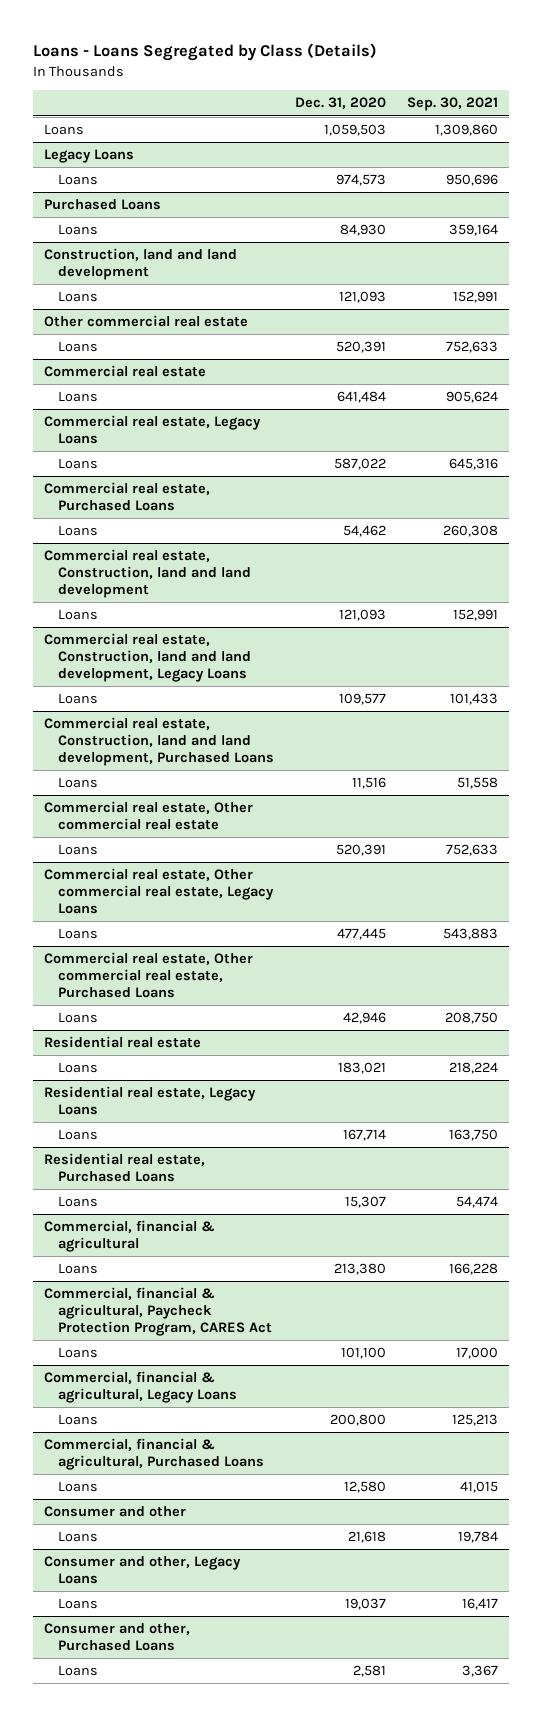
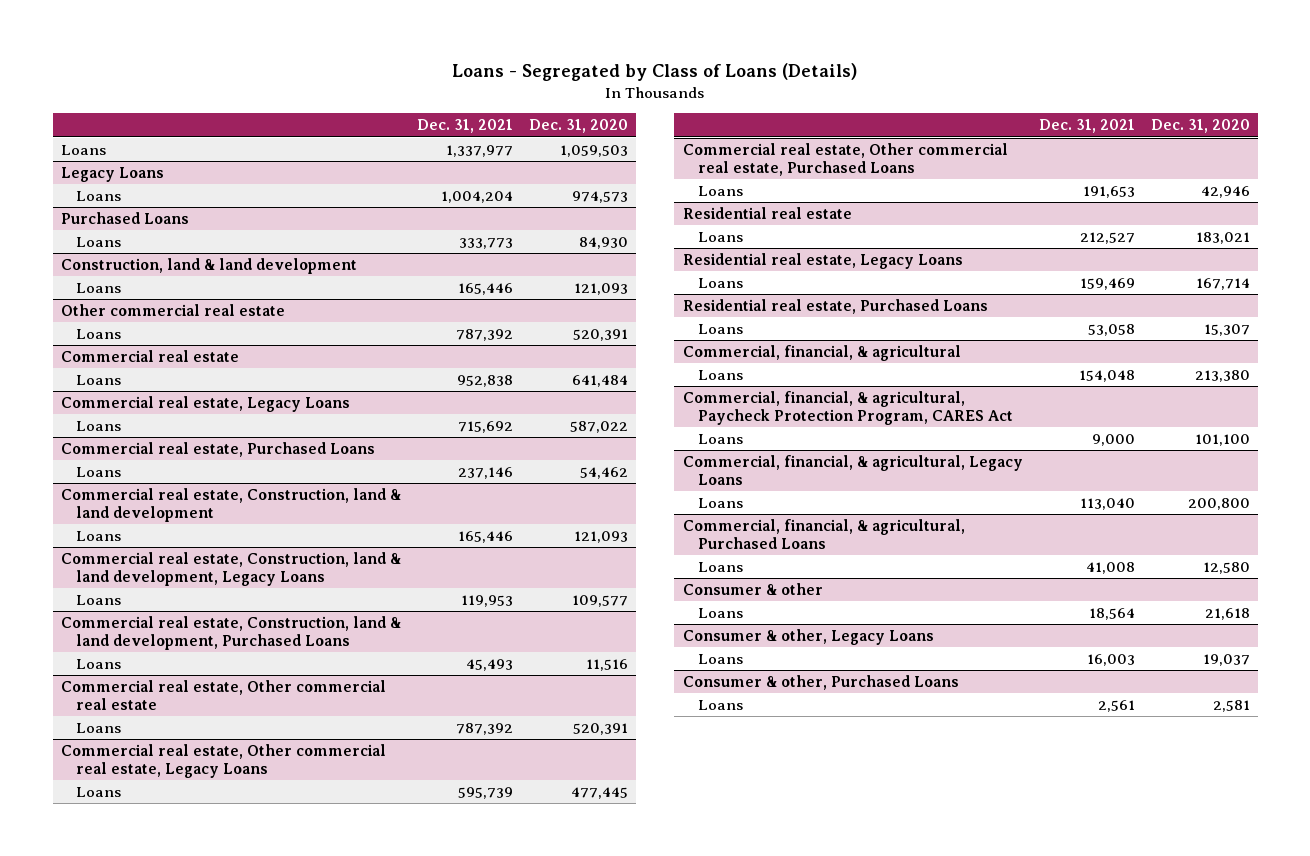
[33,42,378,61] Loans - Loans Segregated by Class (Details) -> [452,62,858,81] Loans - Segregated by Class of Loans (Details)
[407,97,499,112] Sep. 30, 2021 -> none
none -> [416,119,513,134] Dec. 31, 2021
[43,248,237,281] Construction, land and land development -> [60,258,357,275] Construction, land & land development
[43,549,252,598] Commercial real estate, Construction, land and land development -> [60,488,401,522] Commercial real estate, Construction, land & land development
[43,633,252,682] Commercial real estate, Construction, land and land development, Legacy Loans -> [60,552,401,586] Commercial real estate, Construction, land & land development, Legacy Loans
[43,717,275,766] Commercial real estate, Construction, land and land development, Purchased Loans -> [60,616,401,650] Commercial real estate, Construction, land & land development, Purchased Loans
[43,1220,215,1253] Commercial, financial & agricultural -> [682,345,961,362] Commercial, financial, & agricultural
[43,1287,273,1336] Commercial, financial & agricultural, Paycheck Protection Program, CARES Act -> [682,391,1013,425] Commercial, financial, & agricultural, Paycheck Protection Program, CARES Act
[43,1371,238,1404] Commercial, financial & agricultural, Legacy Loans -> [682,455,1023,485] Commercial, financial, & agricultural, Legacy Loans
[43,1438,265,1471] Commercial, financial & agricultural, Purchased Loans -> [682,519,965,549] Commercial, financial, & agricultural, Purchased Loans
[43,1506,186,1518] Consumer and other -> [682,583,823,596] Consumer & other
[43,1556,241,1585] Consumer and other, Legacy Loans -> [682,629,934,646] Consumer & other, Legacy Loans
[43,1623,190,1652] Consumer and other, Purchased Loans -> [682,675,959,691] Consumer & other, Purchased Loans

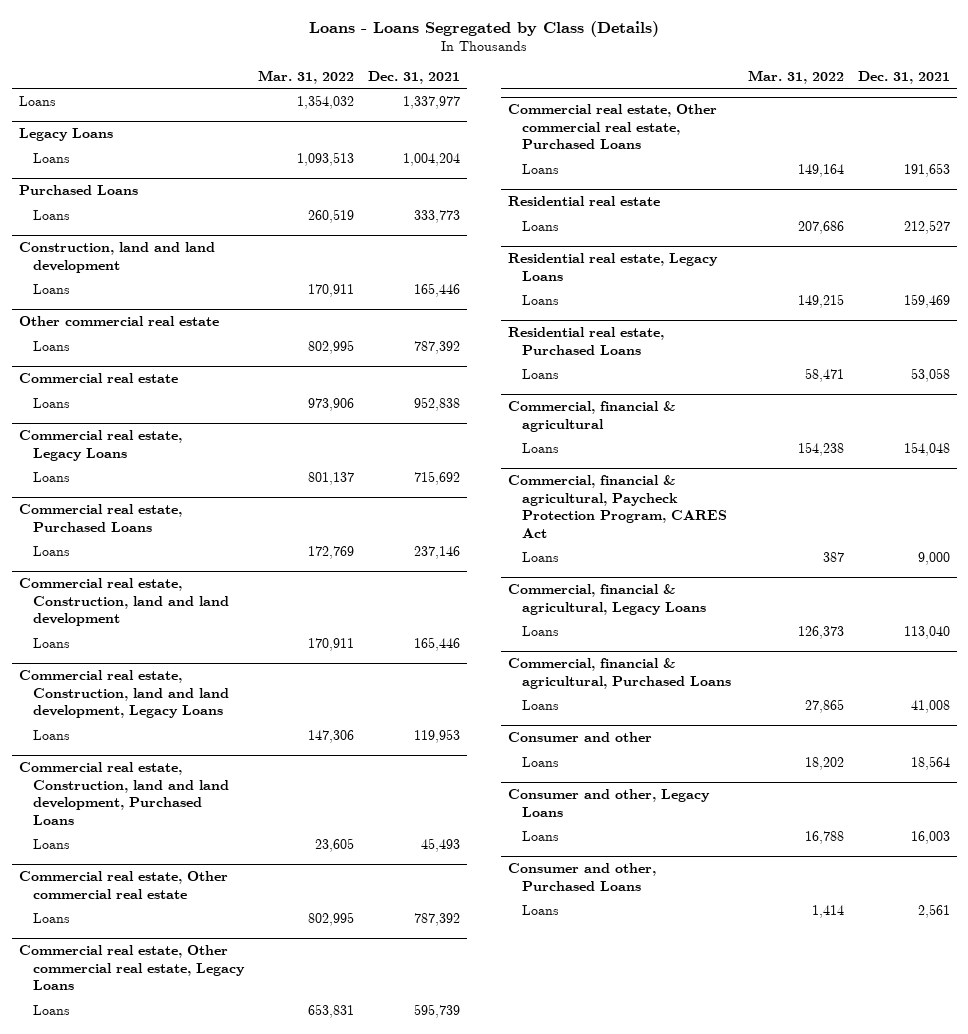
[452,62,858,81] Loans - Segregated by Class of Loans (Details) -> [309,20,660,37] Loans - Loans Segregated by Class (Details)
[528,119,628,134] Dec. 31, 2020 -> none
none -> [258,69,355,84] Mar. 31, 2022
[60,258,357,275] Construction, land & land development -> [18,242,215,273] Construction, land and land development
[60,488,401,522] Commercial real estate, Construction, land & land development -> [18,578,230,627] Commercial real estate, Construction, land and land development
[60,552,401,586] Commercial real estate, Construction, land & land development, Legacy Loans -> [18,670,230,719] Commercial real estate, Construction, land and land development, Legacy Loans
[60,616,401,650] Commercial real estate, Construction, land & land development, Purchased Loans -> [18,762,230,825] Commercial real estate, Construction, land and land development, Purchased Loans
[682,345,961,362] Commercial, financial, & agricultural -> [508,401,677,432] Commercial, financial & agricultural
[682,391,1013,425] Commercial, financial, & agricultural, Paycheck Protection Program, CARES Act -> [508,475,728,538] Commercial, financial & agricultural, Paycheck Protection Program, CARES Act
[682,455,1023,485] Commercial, financial, & agricultural, Legacy Loans -> [508,584,707,615] Commercial, financial & agricultural, Legacy Loans
[682,519,965,549] Commercial, financial, & agricultural, Purchased Loans -> [508,658,732,689] Commercial, financial & agricultural, Purchased Loans
[682,583,823,596] Consumer & other -> [508,732,653,743] Consumer and other
[682,629,934,646] Consumer & other, Legacy Loans -> [508,789,711,817] Consumer and other, Legacy Loans
[682,675,959,691] Consumer & other, Purchased Loans -> [508,863,657,891] Consumer and other, Purchased Loans

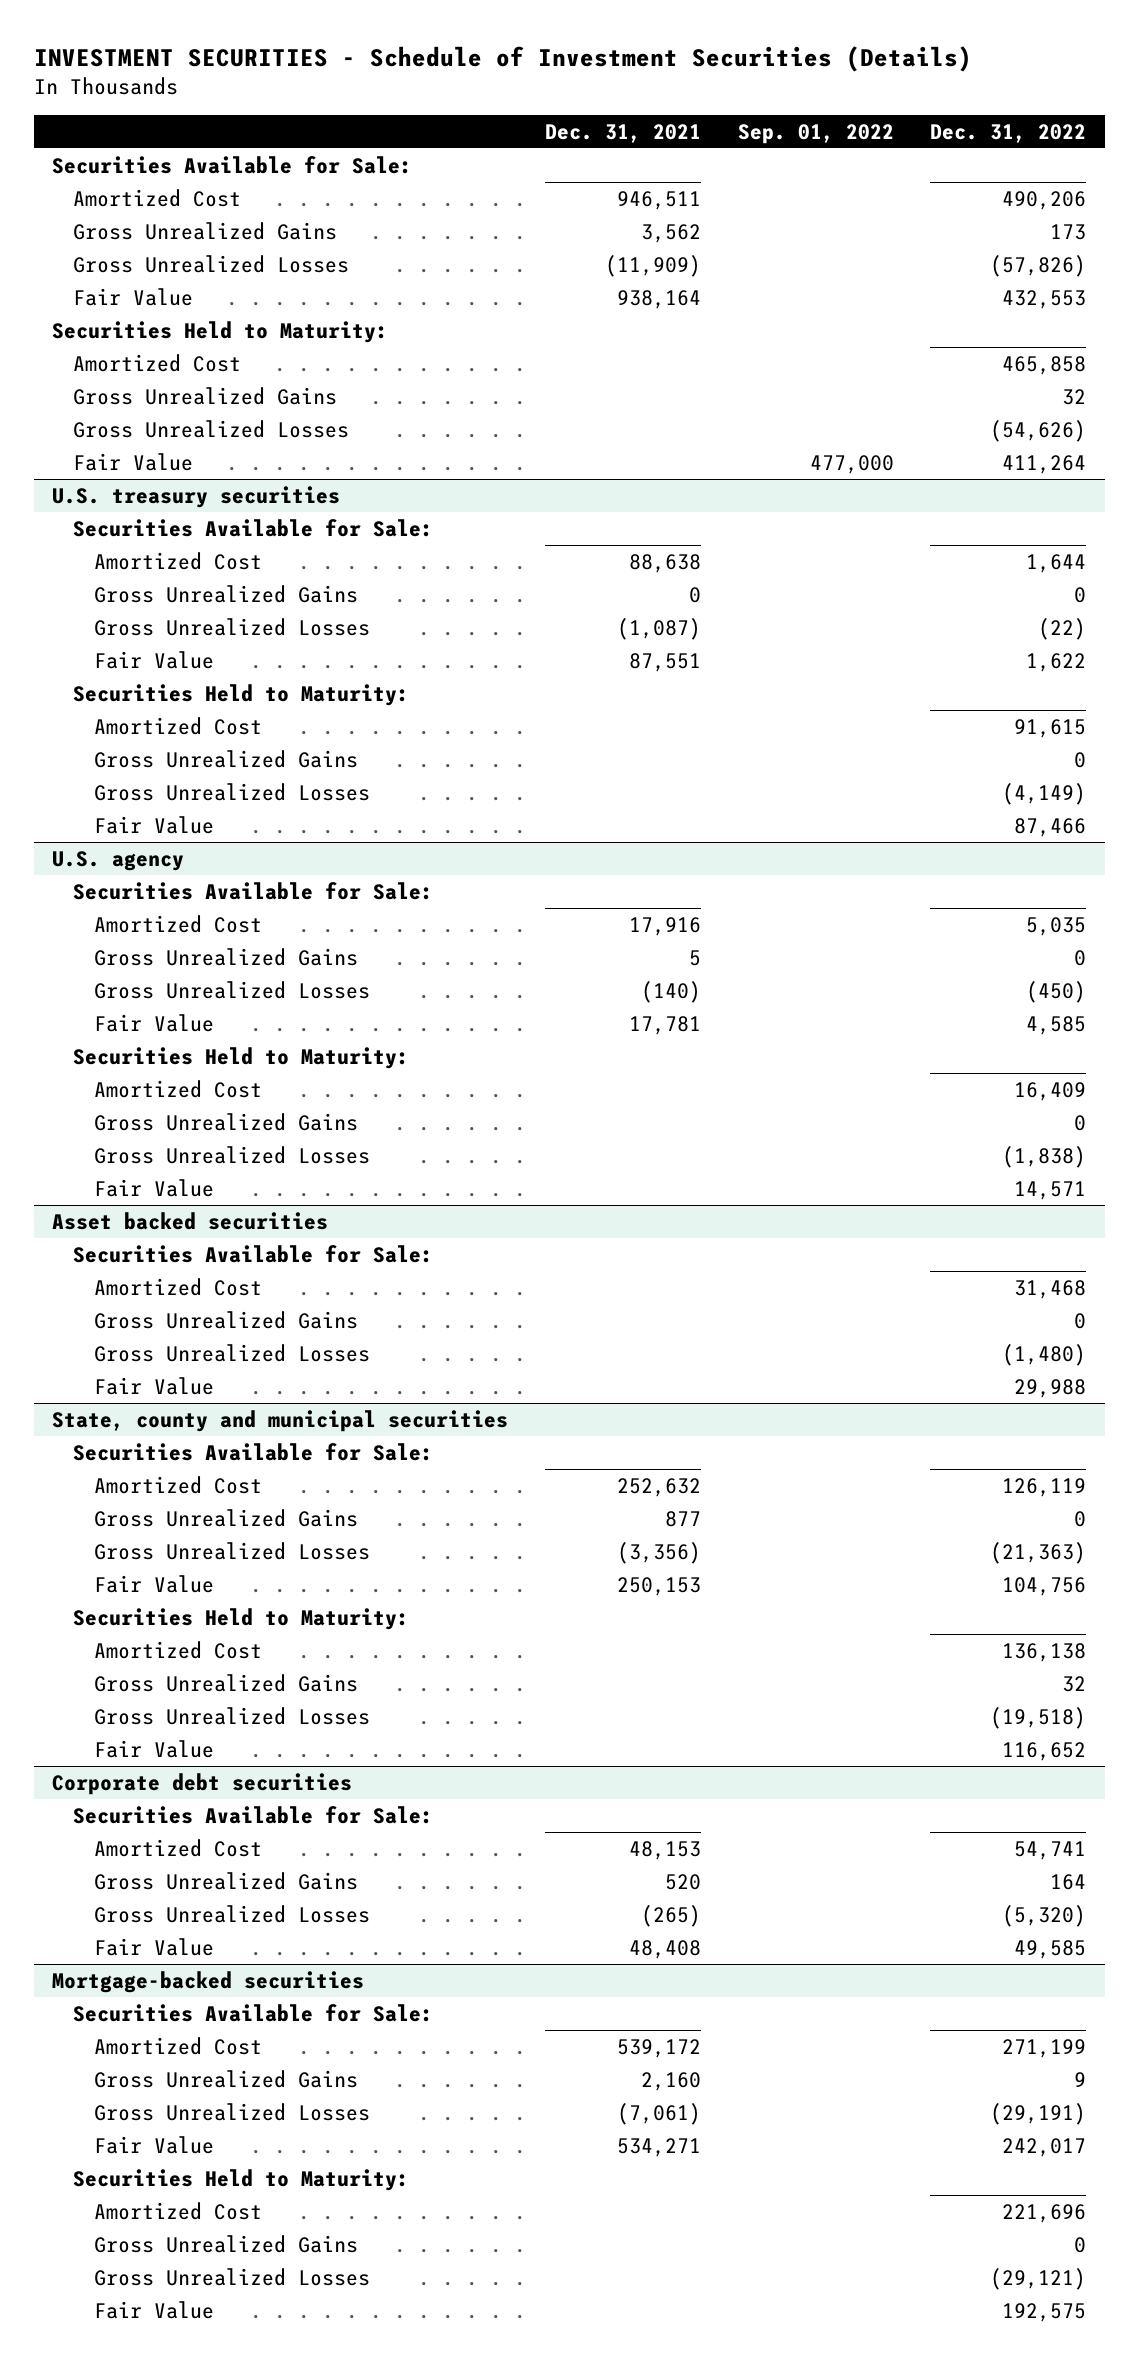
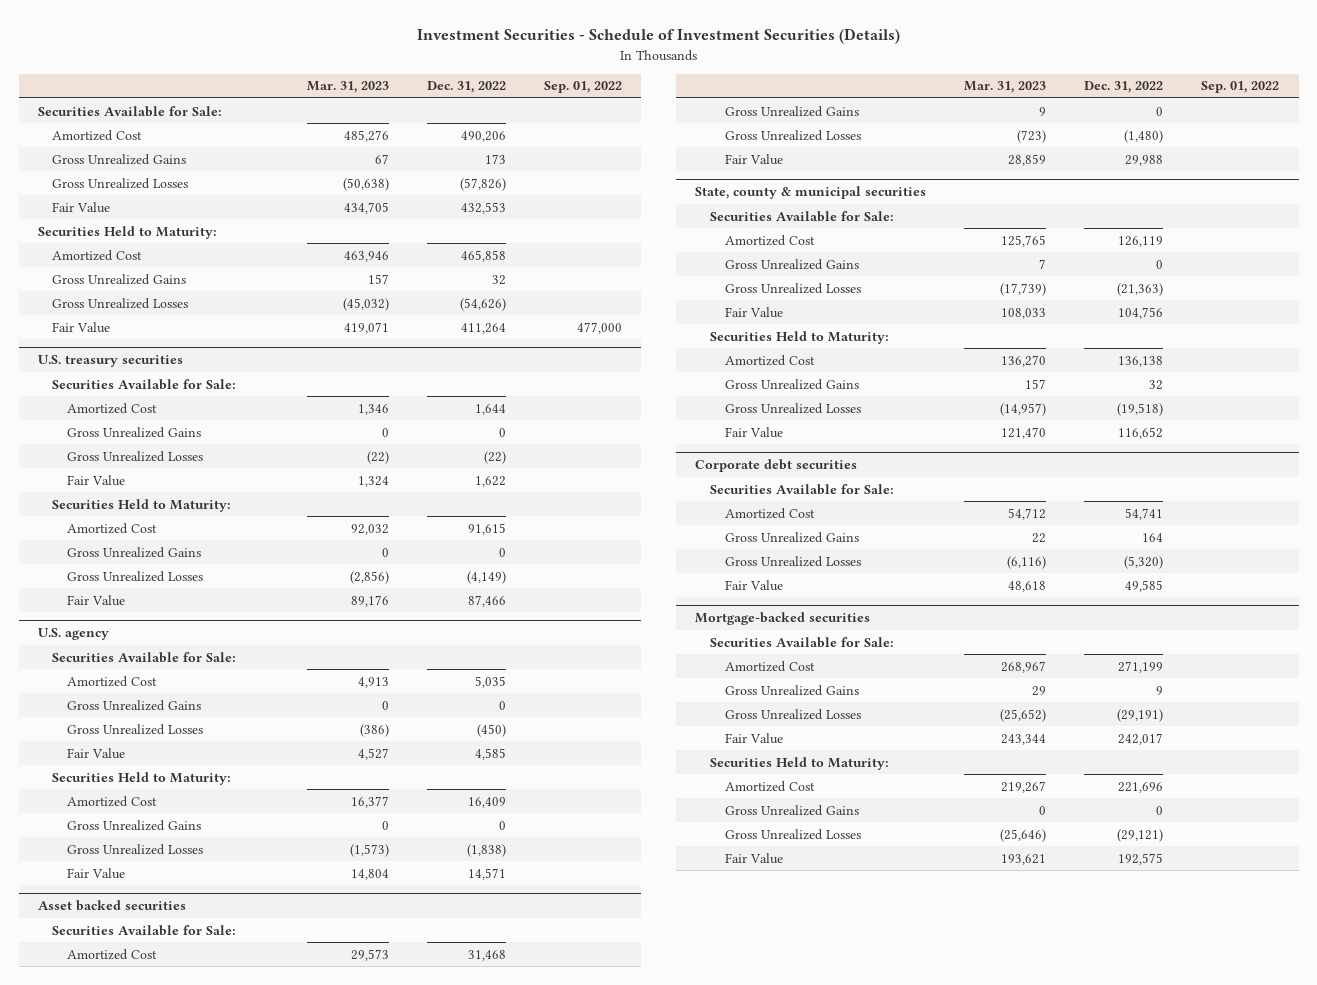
[33,45,972,72] INVESTMENT SECURITIES - Schedule of Investment Securities (Details) -> [416,28,900,45] Investment Securities - Schedule of Investment Securities (Details)
[544,123,701,143] Dec. 31, 2021 -> none
none -> [306,81,389,94] Mar. 31, 2023
[51,1409,508,1432] State, county and municipal securities -> [695,186,927,200] State, county & municipal securities

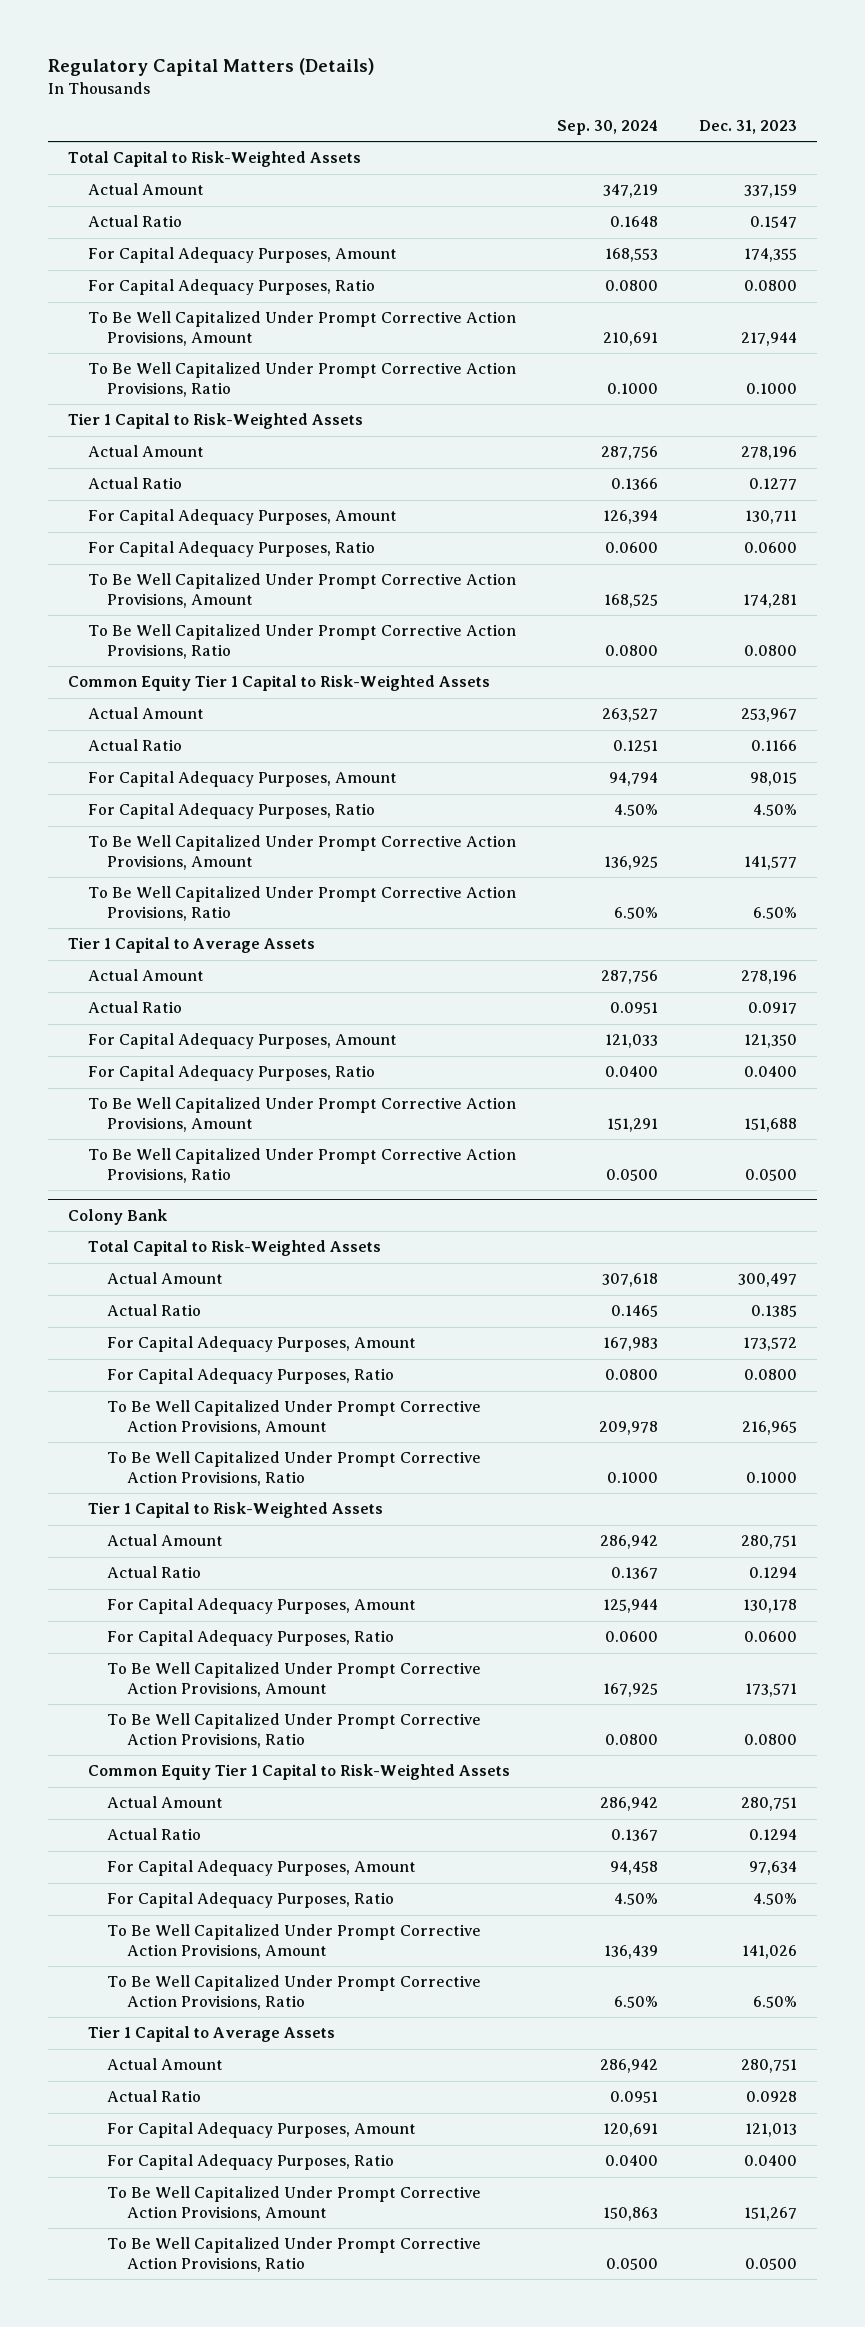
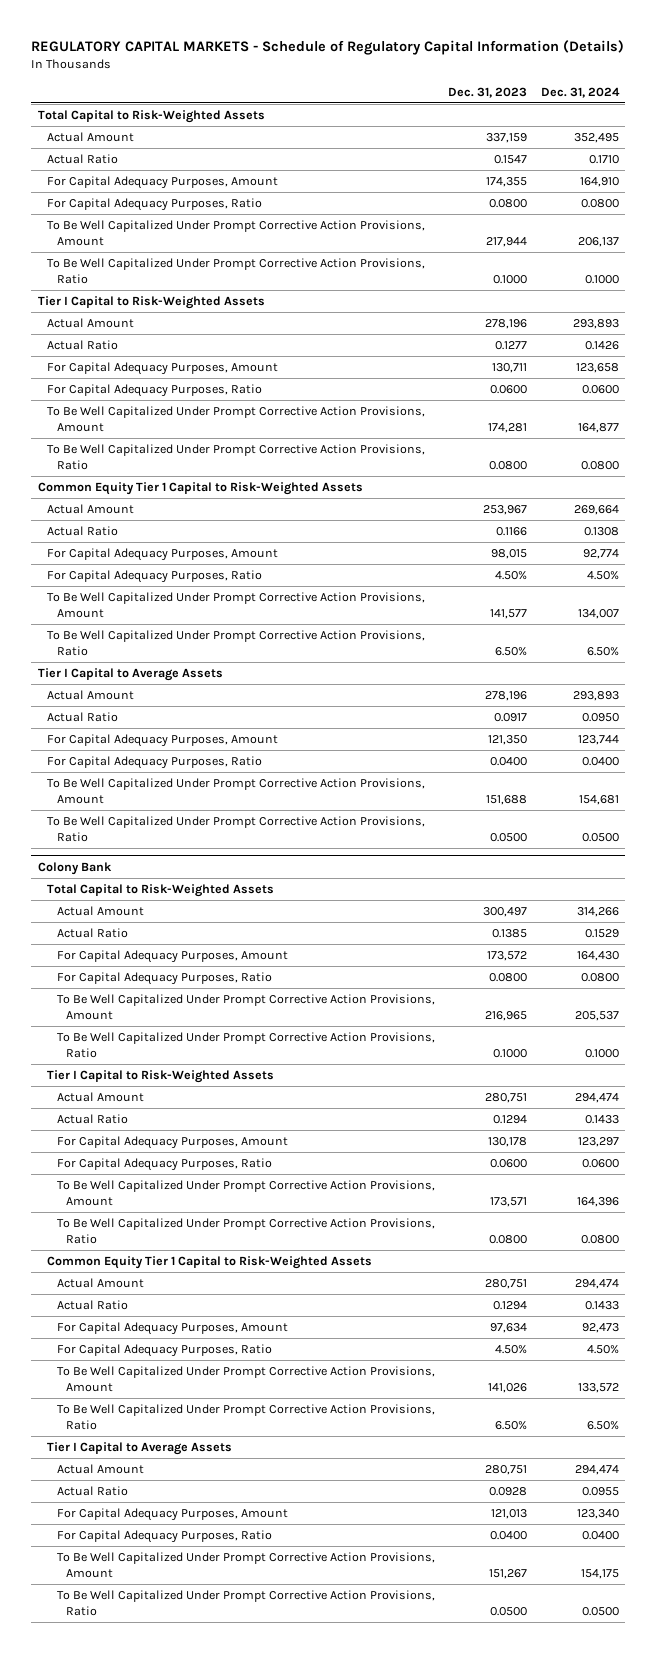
[47,58,375,77] Regulatory Capital Matters (Details) -> [31,39,625,55] REGULATORY CAPITAL MARKETS - Schedule of Regulatory Capital Information (Details)
[556,120,658,136] Sep. 30, 2024 -> none
none -> [540,86,620,98] Dec. 31, 2024
[68,413,364,430] Tier 1 Capital to Risk-Weighted Assets -> [37,296,265,310] Tier I Capital to Risk-Weighted Assets
[68,937,316,954] Tier 1 Capital to Average Assets -> [37,668,223,682] Tier I Capital to Average Assets
[87,1502,383,1519] Tier 1 Capital to Risk-Weighted Assets -> [47,1070,275,1084] Tier I Capital to Risk-Weighted Assets
[87,2026,335,2043] Tier 1 Capital to Average Assets -> [47,1442,233,1456] Tier I Capital to Average Assets

